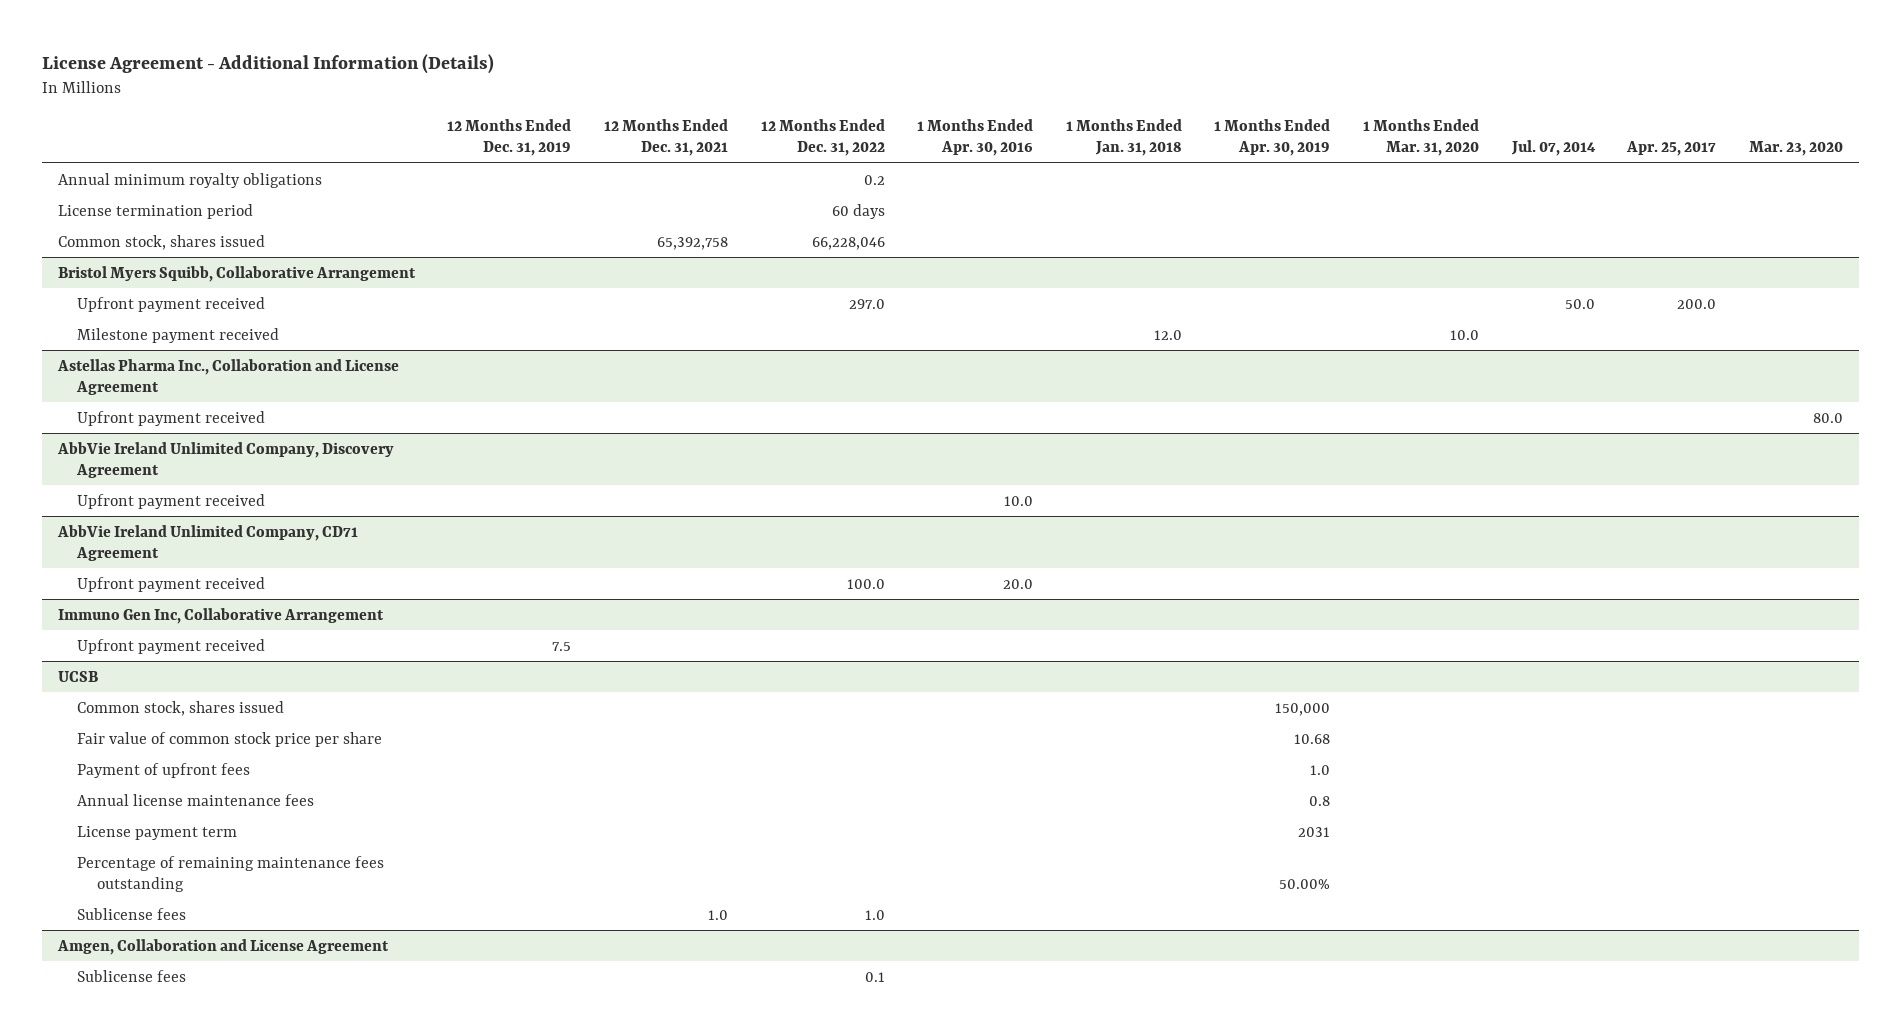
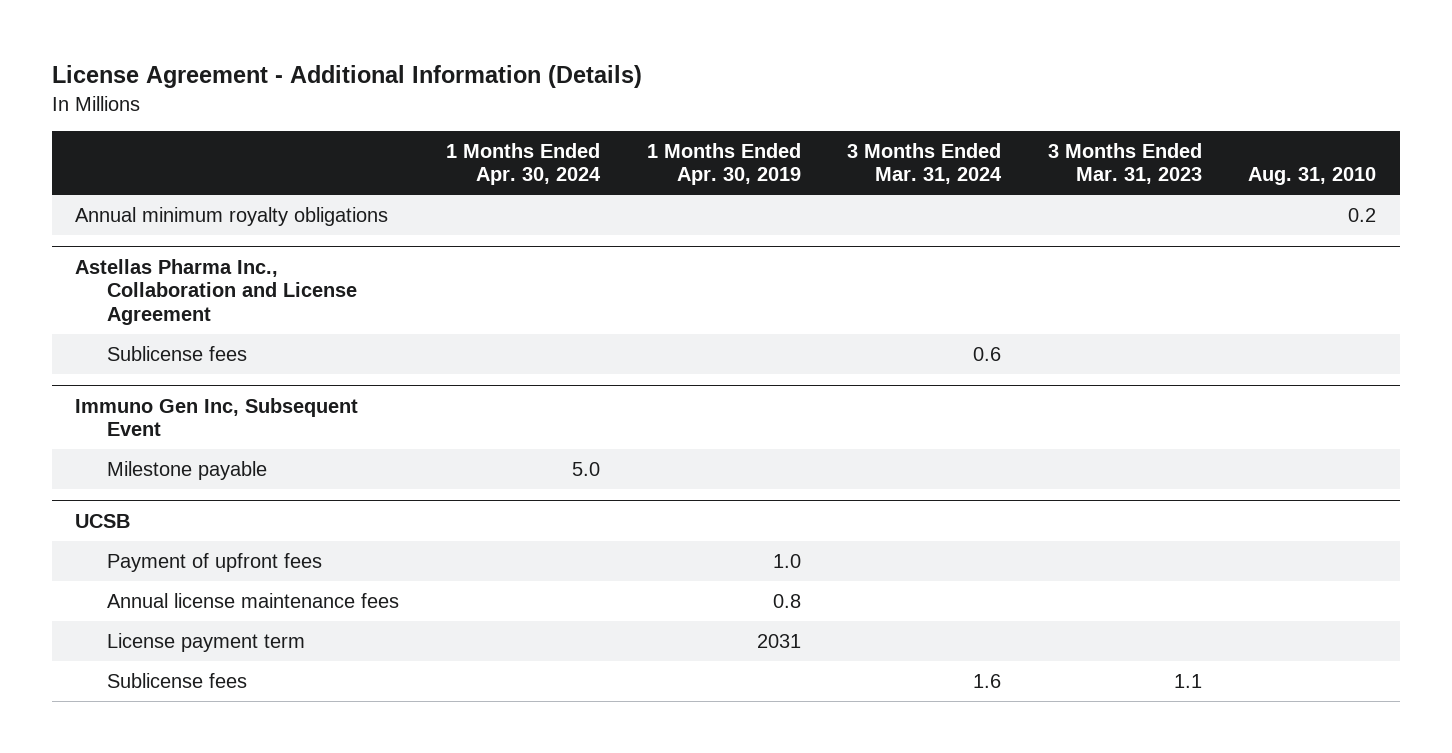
[447,119,572,157] 12 Months Ended Dec. 31, 2019 -> none
[604,119,729,157] 12 Months Ended Dec. 31, 2021 -> none
[760,119,885,157] 12 Months Ended Dec. 31, 2022 -> none
[917,119,1034,157] 1 Months Ended Apr. 30, 2016 -> none
[1065,119,1182,157] 1 Months Ended Jan. 31, 2018 -> none
[1362,119,1479,157] 1 Months Ended Mar. 31, 2020 -> none
[1510,140,1596,157] Jul. 07, 2014 -> none
[1626,141,1717,157] Apr. 25, 2017 -> none
[1748,141,1843,157] Mar. 23, 2020 -> none
none -> [446,142,602,186] 1 Months Ended Apr. 30, 2024
none -> [847,142,1003,185] 3 Months Ended Mar. 31, 2024
none -> [1047,142,1202,185] 3 Months Ended Mar. 31, 2023
none -> [1248,167,1377,186] Aug. 31, 2010
[57,203,253,219] License termination period -> none
[57,234,265,250] Common stock, shares issued -> none
[57,265,416,282] Bristol Myers Squibb, Collaborative Arrangement -> none
[77,296,266,312] Upfront payment received -> none
[77,327,280,343] Milestone payment received -> none
[77,410,266,426] Upfront payment received -> none
[56,441,394,478] AbbVie Ireland Unlimited Company, Discovery Agreement -> none
[77,493,266,509] Upfront payment received -> none
[56,524,358,561] AbbVie Ireland Unlimited Company, CD71 Agreement -> none
[77,576,266,592] Upfront payment received -> none
[57,607,384,624] Immuno Gen Inc, Collaborative Arrangement -> none
[77,638,266,654] Upfront payment received -> none
none -> [107,345,248,361] Sublicense fees
none -> [75,397,359,437] Immuno Gen Inc, Subsequent Event
none -> [107,460,268,480] Milestone payable
[77,700,285,716] Common stock, shares issued -> none
[77,731,383,747] Fair value of common stock price per share -> none
[77,855,385,892] Percentage of remaining maintenance fees outstanding -> none
[56,938,389,955] Amgen, Collaboration and License Agreement -> none
[77,969,187,982] Sublicense fees -> none

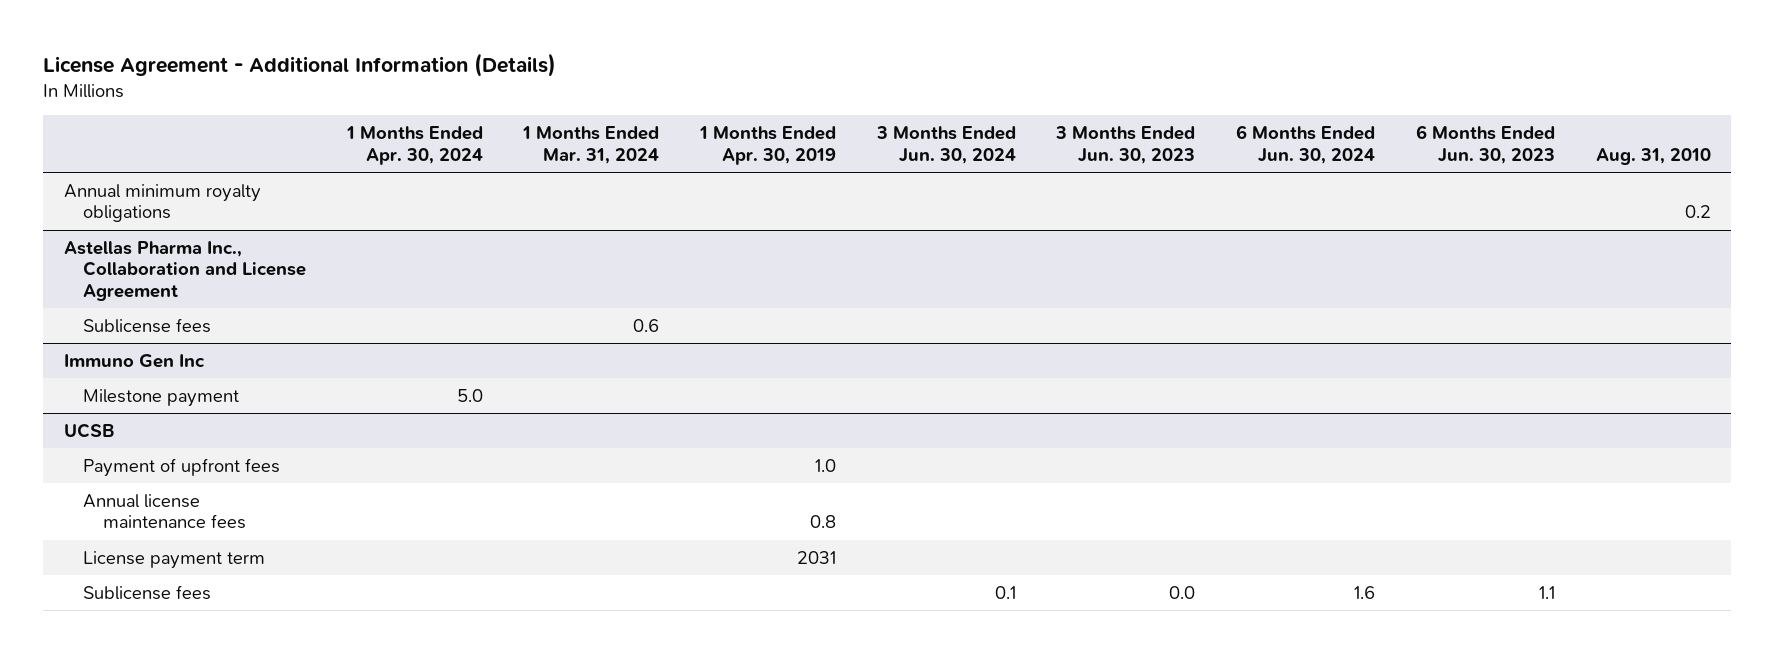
[847,142,1003,185] 3 Months Ended Mar. 31, 2024 -> none
[1047,142,1202,185] 3 Months Ended Mar. 31, 2023 -> none
none -> [522,126,660,164] 1 Months Ended Mar. 31, 2024
none -> [875,126,1016,164] 3 Months Ended Jun. 30, 2024
none -> [1055,126,1196,164] 3 Months Ended Jun. 30, 2023
none -> [1236,125,1376,164] 6 Months Ended Jun. 30, 2024
none -> [1415,125,1555,164] 6 Months Ended Jun. 30, 2023
[107,460,268,480] Milestone payable -> none
[75,397,359,437] Immuno Gen Inc, Subsequent Event -> [63,353,205,368] Immuno Gen Inc
none -> [83,388,240,407] Milestone payment

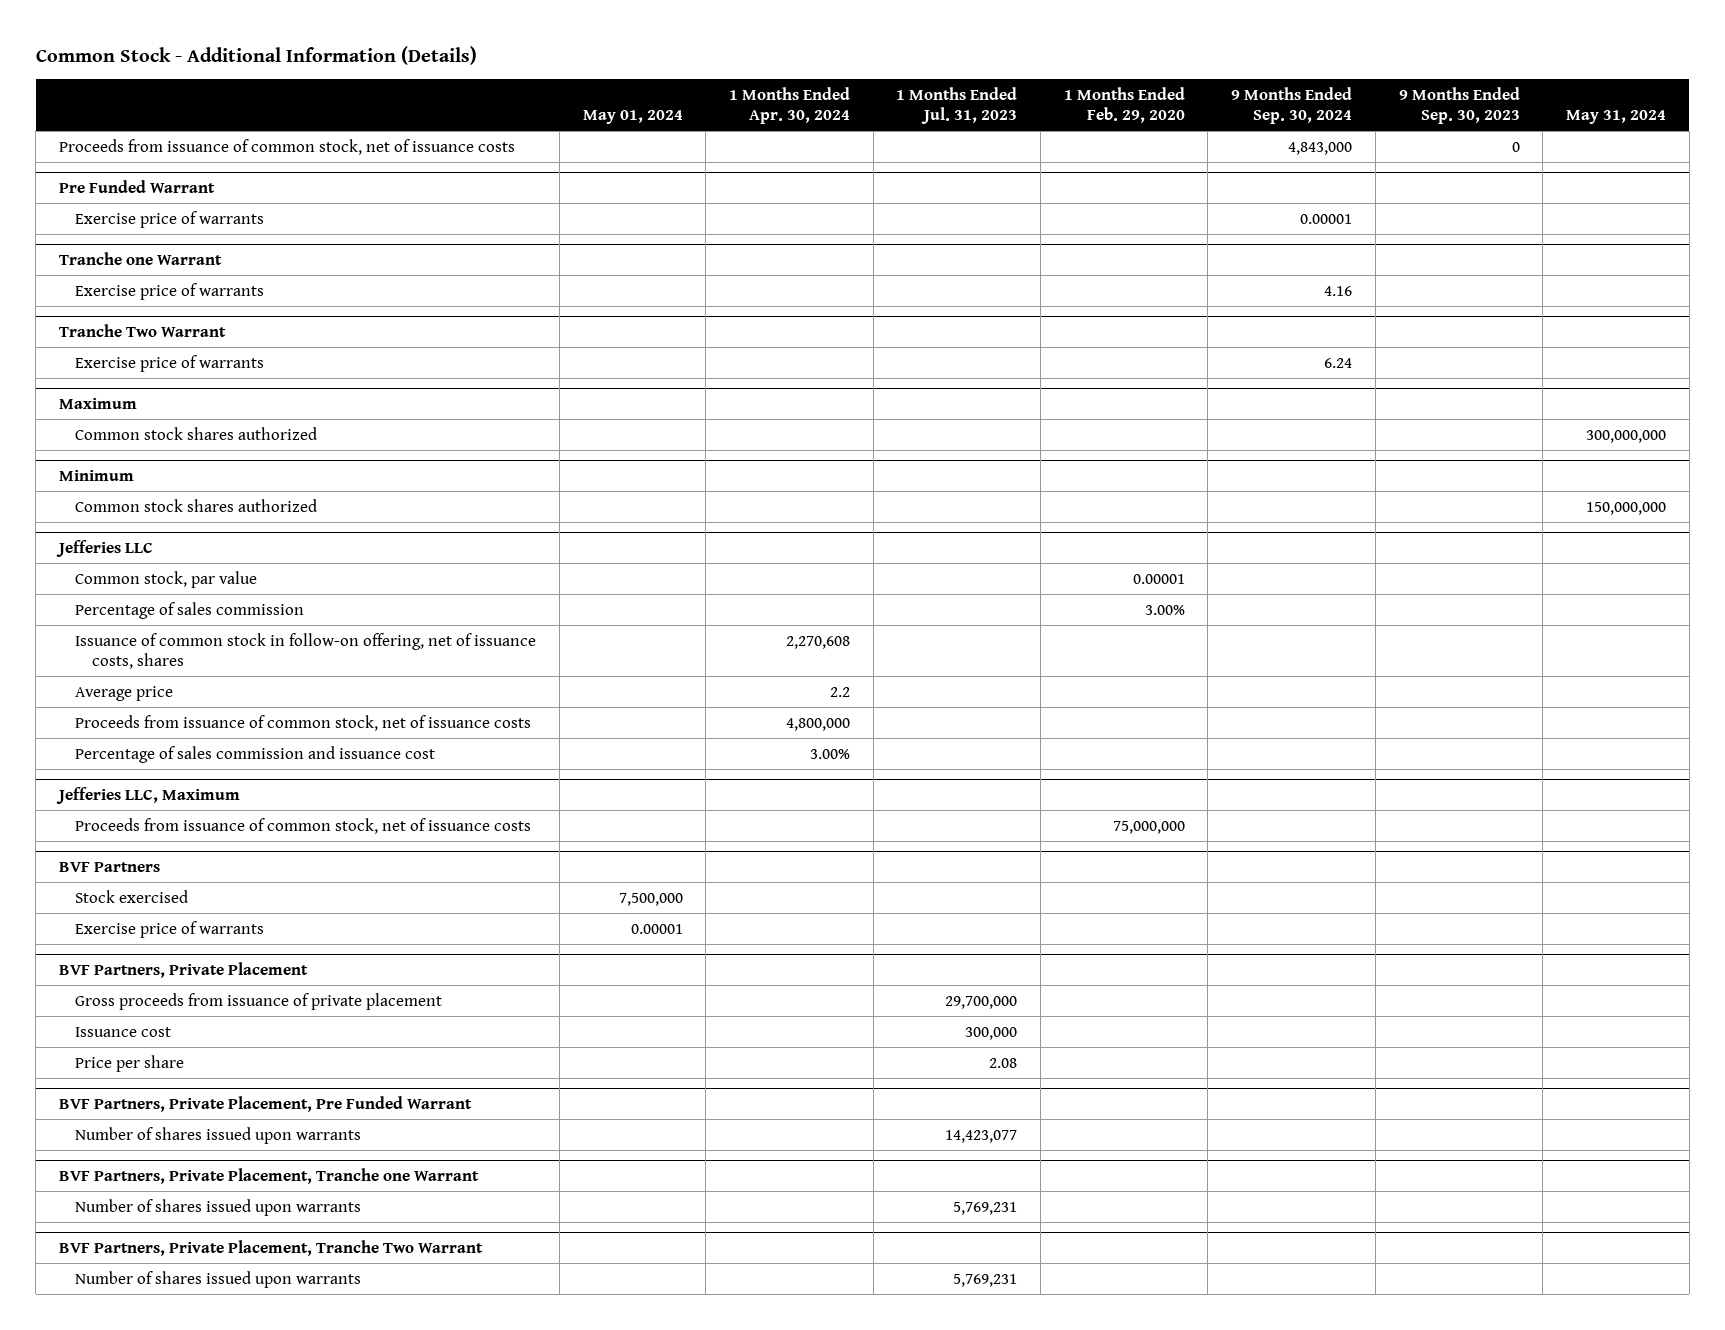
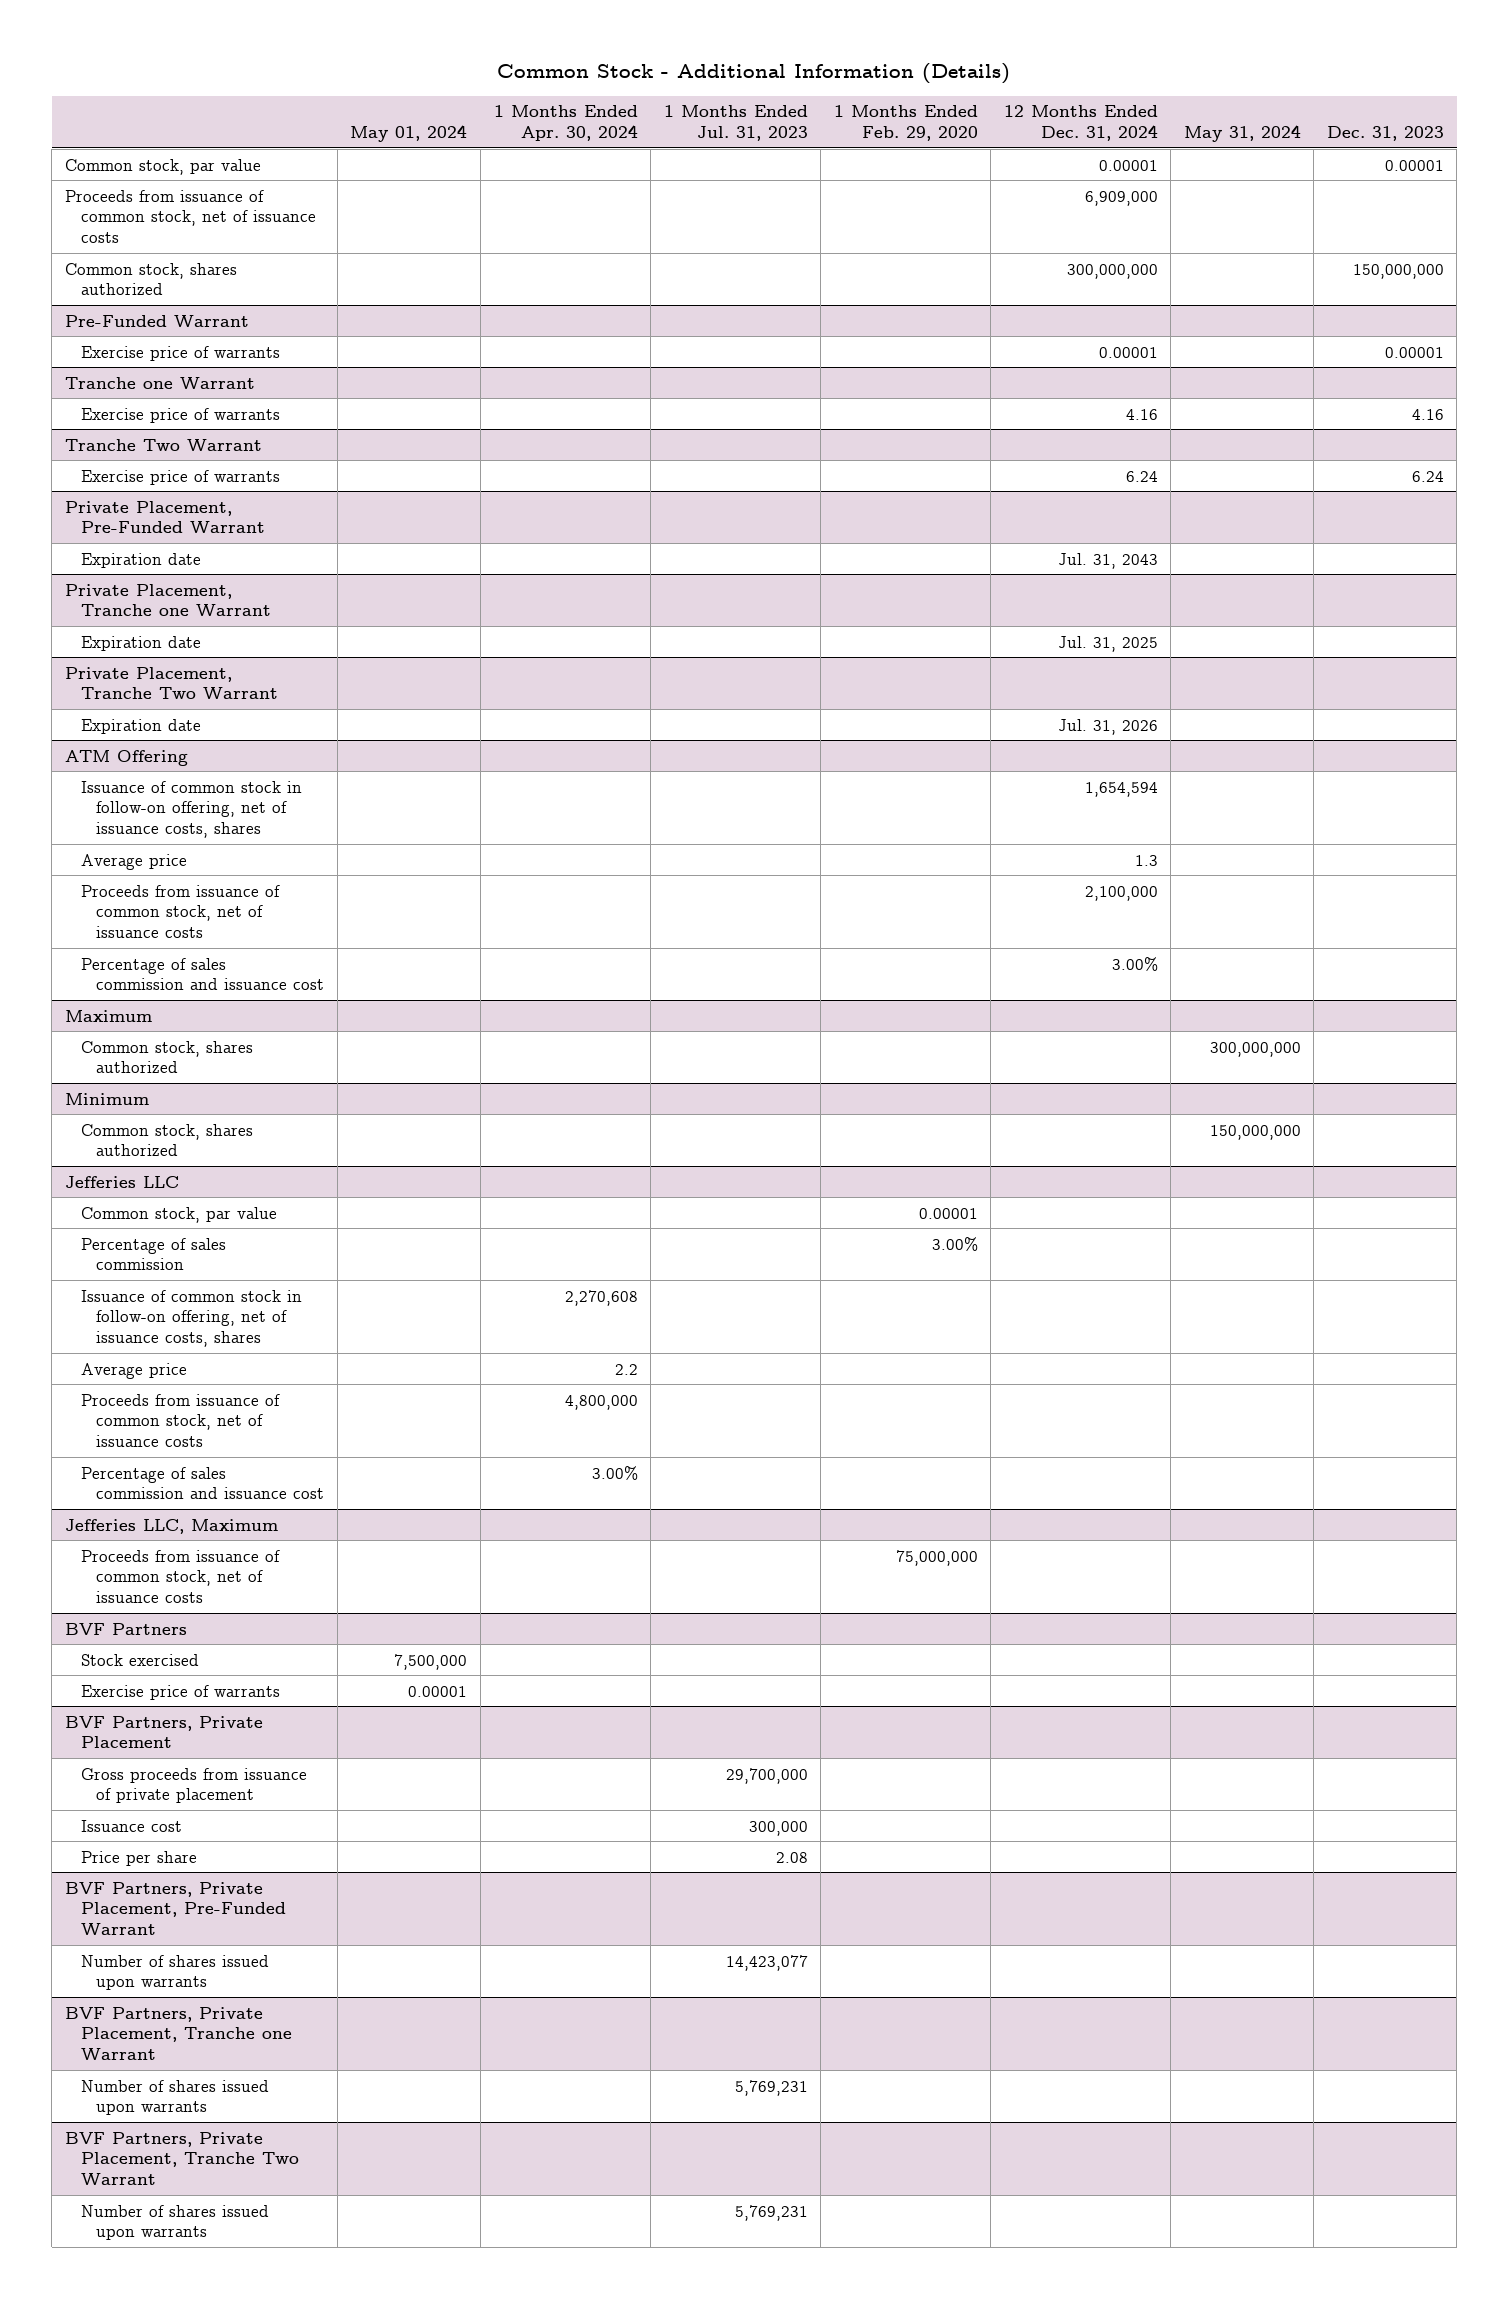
[1231,86,1353,125] 9 Months Ended Sep. 30, 2024 -> none
[1398,86,1520,125] 9 Months Ended Sep. 30, 2023 -> none
none -> [1003,105,1158,142] 12 Months Ended Dec. 31, 2024
none -> [1326,126,1444,142] Dec. 31, 2023
none -> [64,158,261,175] Common stock, par value
none -> [64,262,237,296] Common stock, shares authorized
[58,179,215,193] Pre Funded Warrant -> [64,314,249,327] Pre-Funded Warrant
none -> [64,500,265,534] Private Placement, Pre-Funded Warrant
none -> [80,552,201,568] Expiration date
none -> [64,583,271,617] Private Placement, Tranche one Warrant
none -> [80,635,201,651] Expiration date
none -> [64,666,278,700] Private Placement, Tranche Two Warrant
none -> [80,718,201,734] Expiration date
none -> [64,749,188,766] ATM Offering
none -> [80,780,302,839] Issuance of common stock in follow-on offering, net of issuance costs, shares
none -> [80,853,187,870] Average price
none -> [80,884,280,939] Proceeds from issuance of common stock, net of issuance costs
none -> [80,957,325,991] Percentage of sales commission and issuance cost
[75,426,318,440] Common stock shares authorized -> [80,1040,253,1074] Common stock, shares authorized
[75,498,318,512] Common stock shares authorized -> [80,1123,253,1157] Common stock, shares authorized
[58,1095,472,1112] BVF Partners, Private Placement, Pre Funded Warrant -> [64,1881,286,1936] BVF Partners, Private Placement, Pre-Funded Warrant

